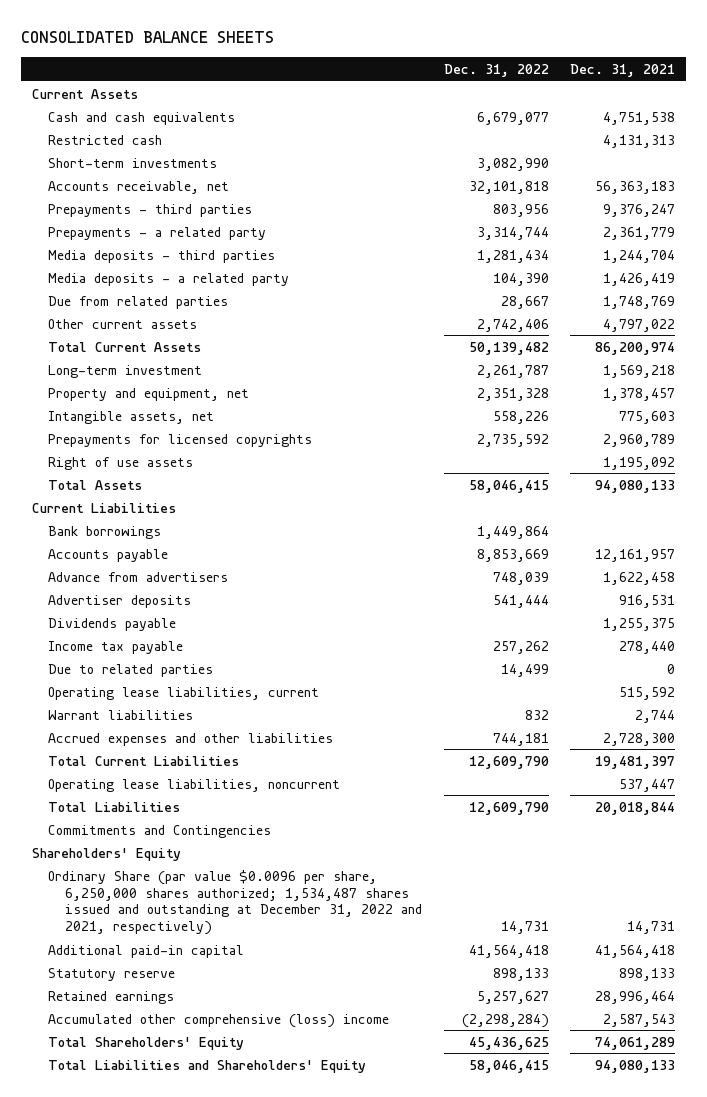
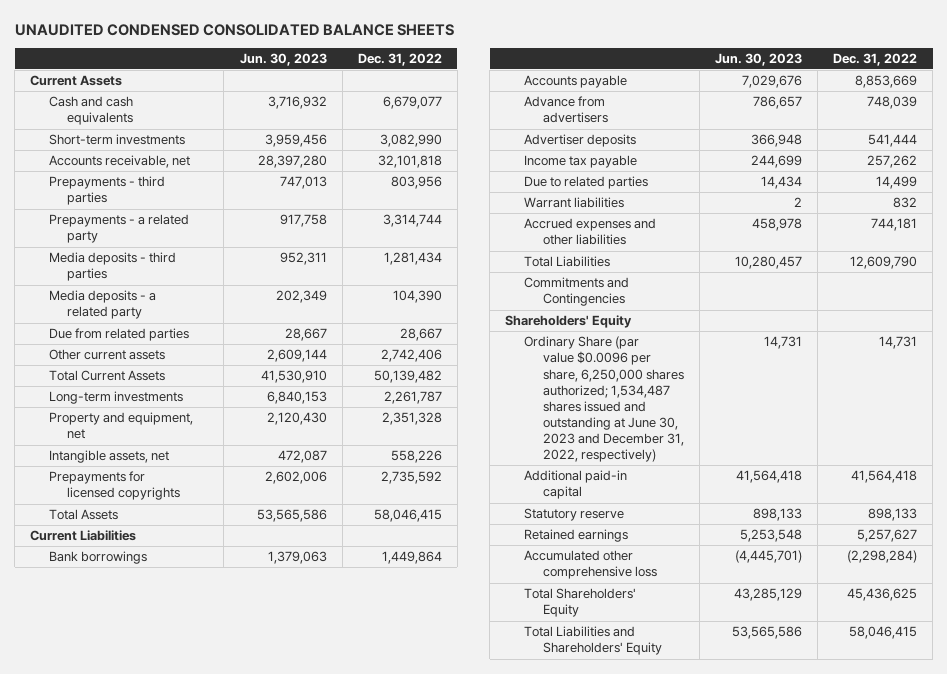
[21,31,275,44] CONSOLIDATED BALANCE SHEETS -> [14,23,454,36] UNAUDITED CONDENSED CONSOLIDATED BALANCE SHEETS
[570,63,676,77] Dec. 31, 2021 -> none
none -> [239,52,327,66] Jun. 30, 2023
[48,134,163,145] Restricted cash -> none
[48,364,203,378] Long-term investment -> [48,391,183,405] Long-term investments
[48,456,194,470] Right of use assets -> none
[48,617,177,631] Dividends payable -> none
[48,686,320,700] Operating lease liabilities, current -> none
[48,755,240,766] Total Current Liabilities -> none
[48,778,341,792] Operating lease liabilities, noncurrent -> none
[48,869,422,936] Ordinary Share (par value $0.0096 per share, 6,250,000 shares authorized; 1,534,487 shares issued and outstanding at December 31, 2022 and 2021, respectively) -> [523,336,684,463] Ordinary Share (par value $0.0096 per share, 6,250,000 shares authorized; 1,534,487 shares issued and outstanding at June 30, 2023 and December 31, 2022, respectively)
[48,1013,390,1028] Accumulated other comprehensive (loss) income -> [523,550,657,580] Accumulated other comprehensive loss

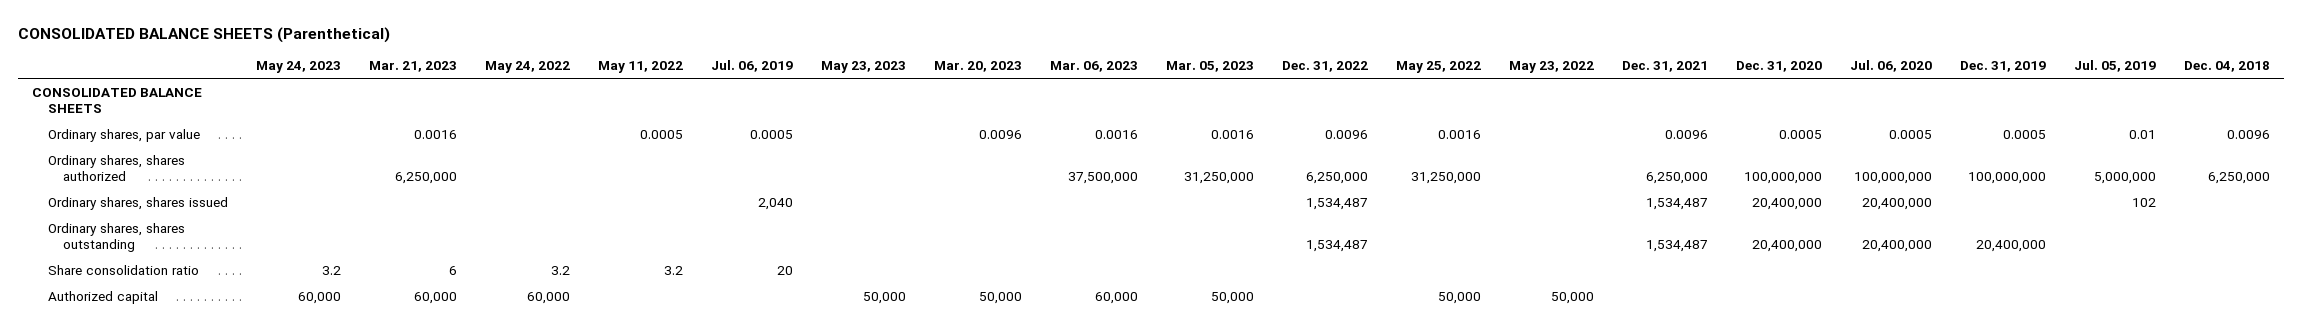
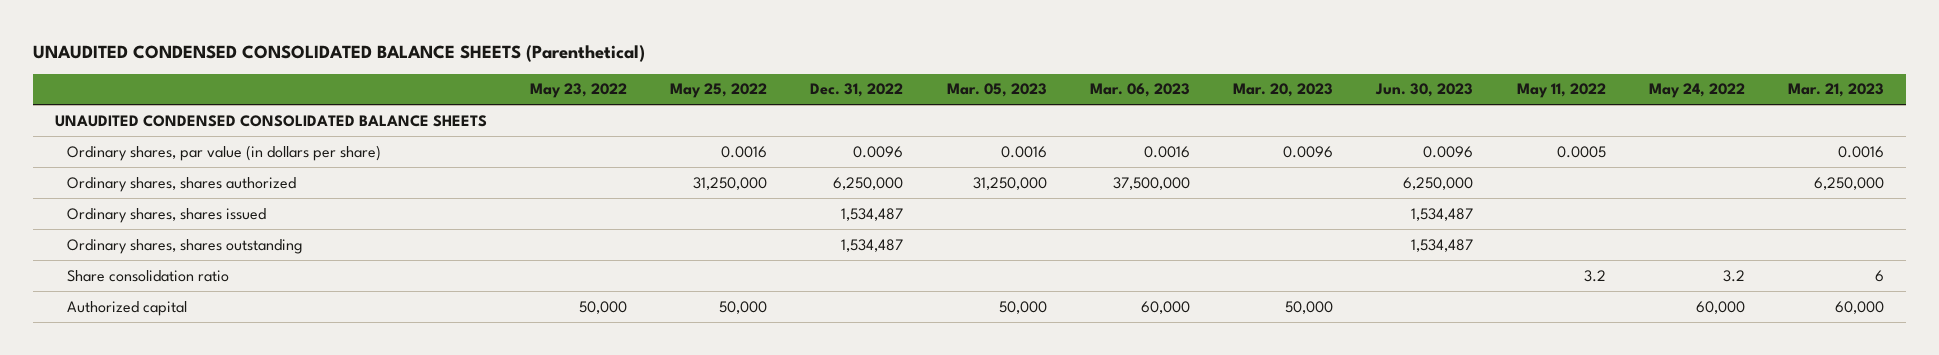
[18,26,391,43] CONSOLIDATED BALANCE SHEETS (Parenthetical) -> [32,44,645,62] UNAUDITED CONDENSED CONSOLIDATED BALANCE SHEETS (Parenthetical)
[255,60,341,73] May 24, 2023 -> none
[710,59,793,72] Jul. 06, 2019 -> none
[820,60,906,73] May 23, 2023 -> none
[1621,60,1708,72] Dec. 31, 2021 -> none
[1735,60,1822,72] Dec. 31, 2020 -> none
[1849,59,1932,72] Jul. 06, 2020 -> none
[1959,60,2046,72] Dec. 31, 2019 -> none
[2073,59,2156,72] Jul. 05, 2019 -> none
[2183,60,2270,72] Dec. 04, 2018 -> none
none -> [1375,83,1474,98] Jun. 30, 2023
[32,87,203,113] CONSOLIDATED BALANCE SHEETS -> [54,114,487,127] UNAUDITED CONDENSED CONSOLIDATED BALANCE SHEETS
[47,128,200,142] Ordinary shares, par value -> [67,144,382,161] Ordinary shares, par value (in dollars per share)

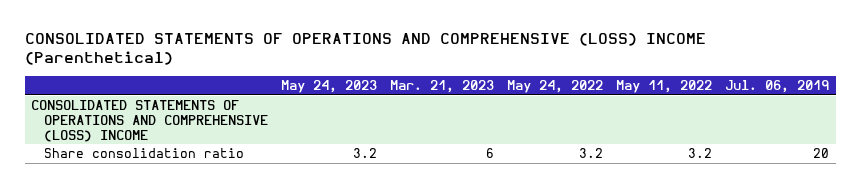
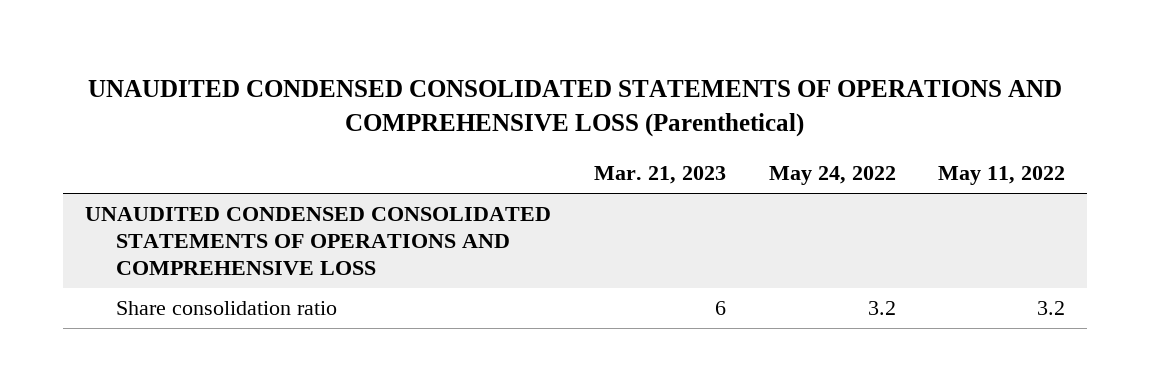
[24,33,706,66] CONSOLIDATED STATEMENTS OF OPERATIONS AND COMPREHENSIVE (LOSS) INCOME (Parenthetical) -> [88,80,1063,138] UNAUDITED CONDENSED CONSOLIDATED STATEMENTS OF OPERATIONS AND COMPREHENSIVE LOSS (Parenthetical)
[281,80,378,94] May 24, 2023 -> none
[725,80,830,94] Jul. 06, 2019 -> none
[31,100,269,142] CONSOLIDATED STATEMENTS OF OPERATIONS AND COMPREHENSIVE (LOSS) INCOME -> [84,207,551,275] UNAUDITED CONDENSED CONSOLIDATED STATEMENTS OF OPERATIONS AND COMPREHENSIVE LOSS

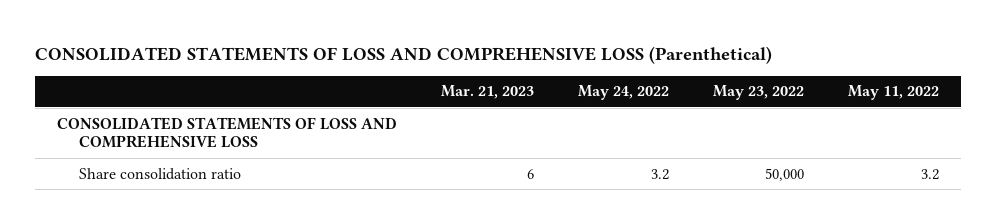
[88,80,1063,138] UNAUDITED CONDENSED CONSOLIDATED STATEMENTS OF OPERATIONS AND COMPREHENSIVE LOSS (Parenthetical) -> [34,45,772,64] CONSOLIDATED STATEMENTS OF LOSS AND COMPREHENSIVE LOSS (Parenthetical)
none -> [712,85,804,101] May 23, 2022
[84,207,551,275] UNAUDITED CONDENSED CONSOLIDATED STATEMENTS OF OPERATIONS AND COMPREHENSIVE LOSS -> [56,116,397,149] CONSOLIDATED STATEMENTS OF LOSS AND COMPREHENSIVE LOSS

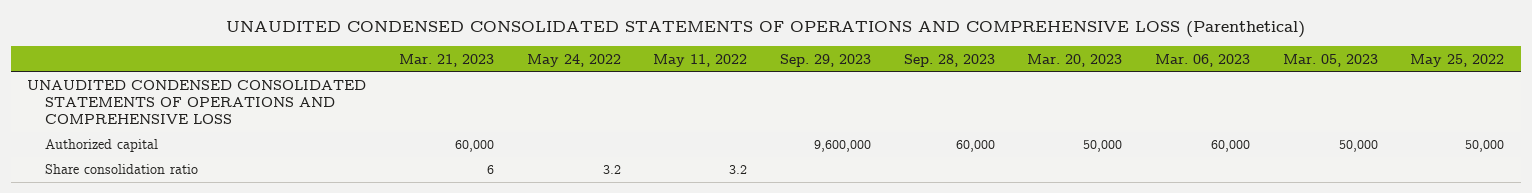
[34,45,772,64] CONSOLIDATED STATEMENTS OF LOSS AND COMPREHENSIVE LOSS (Parenthetical) -> [225,21,1305,39] UNAUDITED CONDENSED CONSOLIDATED STATEMENTS OF OPERATIONS AND COMPREHENSIVE LOSS (Parenthetical)
[712,85,804,101] May 23, 2022 -> none
none -> [780,53,872,67] Sep. 29, 2023
none -> [903,53,995,67] Sep. 28, 2023
none -> [1027,53,1123,67] Mar. 20, 2023
none -> [1155,53,1251,67] Mar. 06, 2023
none -> [1282,53,1378,67] Mar. 05, 2023
none -> [1410,53,1505,67] May 25, 2022
[56,116,397,149] CONSOLIDATED STATEMENTS OF LOSS AND COMPREHENSIVE LOSS -> [27,80,367,124] UNAUDITED CONDENSED CONSOLIDATED STATEMENTS OF OPERATIONS AND COMPREHENSIVE LOSS
none -> [45,139,159,153] Authorized capital

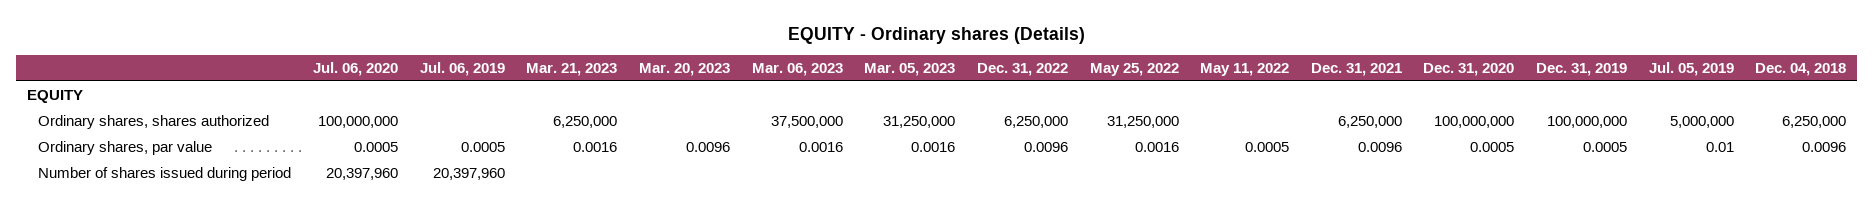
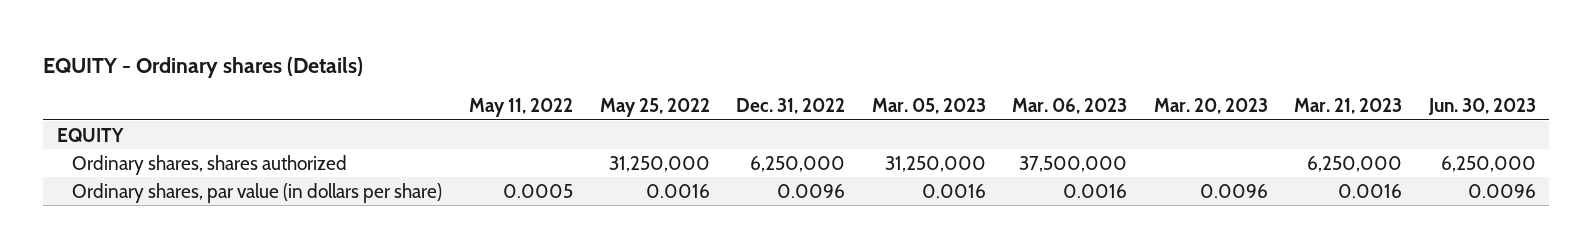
[313,62,399,77] Jul. 06, 2020 -> none
[419,62,505,77] Jul. 06, 2019 -> none
[1310,63,1402,77] Dec. 31, 2021 -> none
[1423,63,1515,77] Dec. 31, 2020 -> none
[1536,63,1628,77] Dec. 31, 2019 -> none
[1648,62,1734,77] Jul. 05, 2019 -> none
[1755,63,1847,77] Dec. 04, 2018 -> none
none -> [1428,98,1537,116] Jun. 30, 2023
[38,167,292,182] Number of shares issued during period -> none
[38,141,213,156] Ordinary shares, par value -> [72,182,443,203] Ordinary shares, par value (in dollars per share)

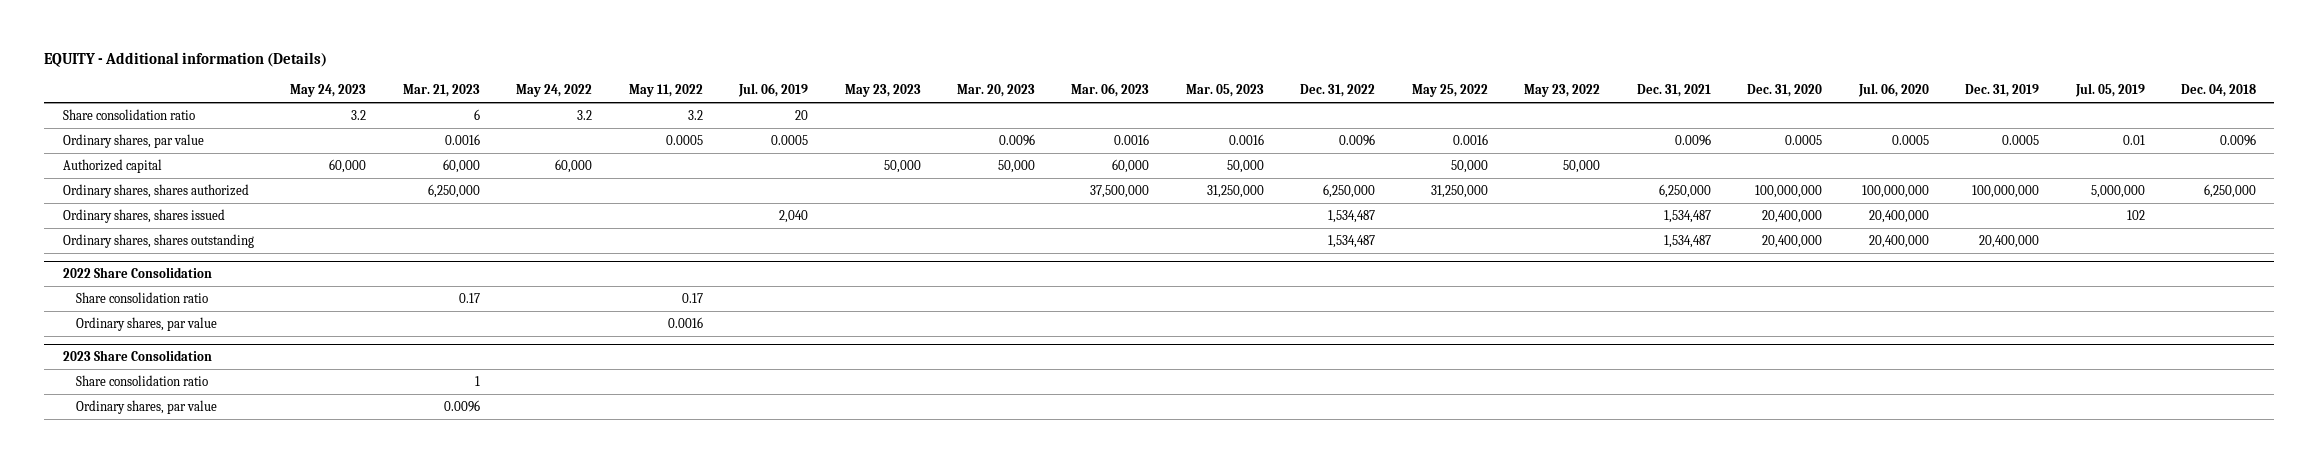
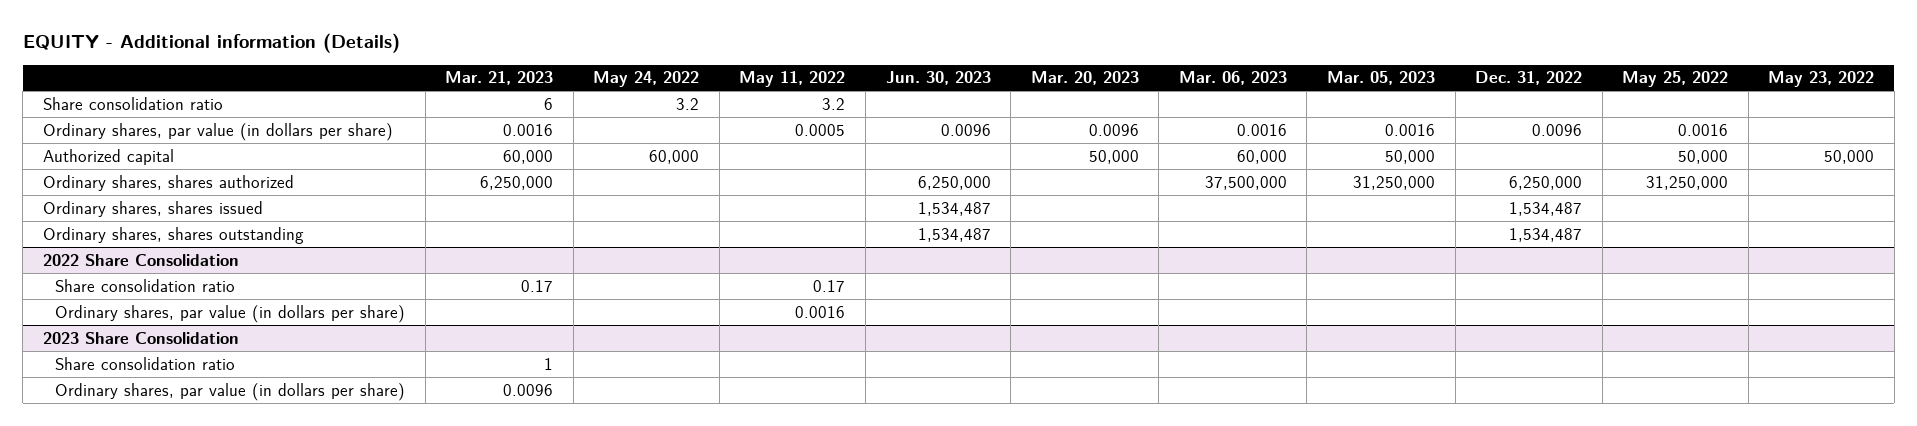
[290,84,367,98] May 24, 2023 -> none
[738,83,809,98] Jul. 06, 2019 -> none
[844,84,921,98] May 23, 2023 -> none
[1636,84,1711,98] Dec. 31, 2021 -> none
[1747,84,1823,98] Dec. 31, 2020 -> none
[1857,83,1929,98] Jul. 06, 2020 -> none
[1965,84,2040,98] Dec. 31, 2019 -> none
[2074,83,2145,98] Jul. 05, 2019 -> none
[2181,84,2257,98] Dec. 04, 2018 -> none
none -> [885,71,991,86] Jun. 30, 2023
[62,133,204,148] Ordinary shares, par value -> [42,122,393,141] Ordinary shares, par value (in dollars per share)
[76,316,218,331] Ordinary shares, par value -> [55,304,406,323] Ordinary shares, par value (in dollars per share)
[76,399,218,414] Ordinary shares, par value -> [55,382,406,401] Ordinary shares, par value (in dollars per share)

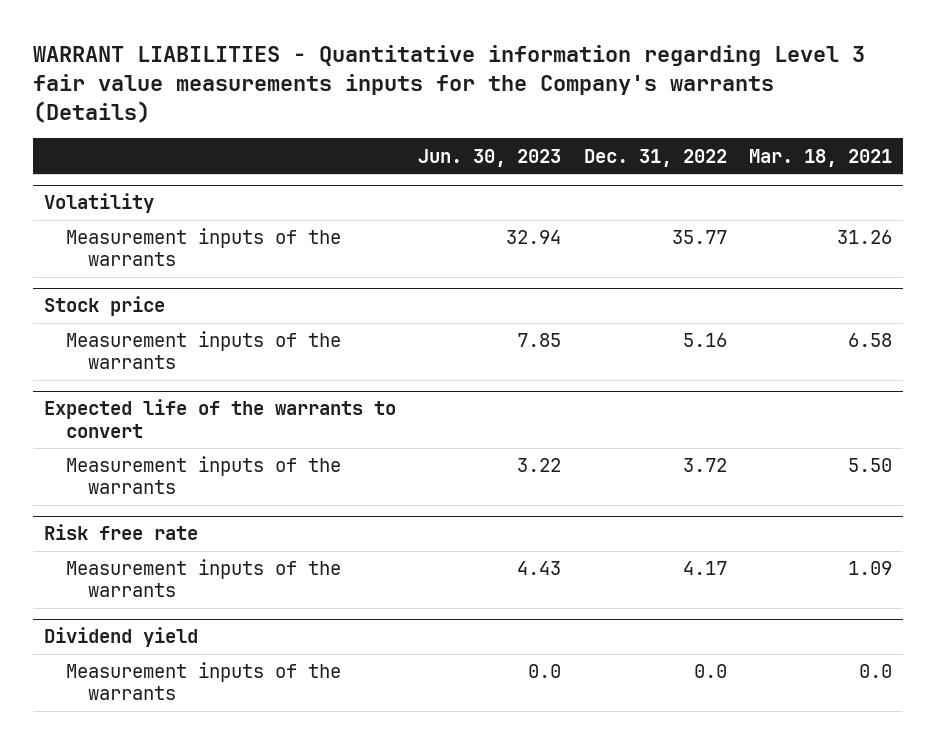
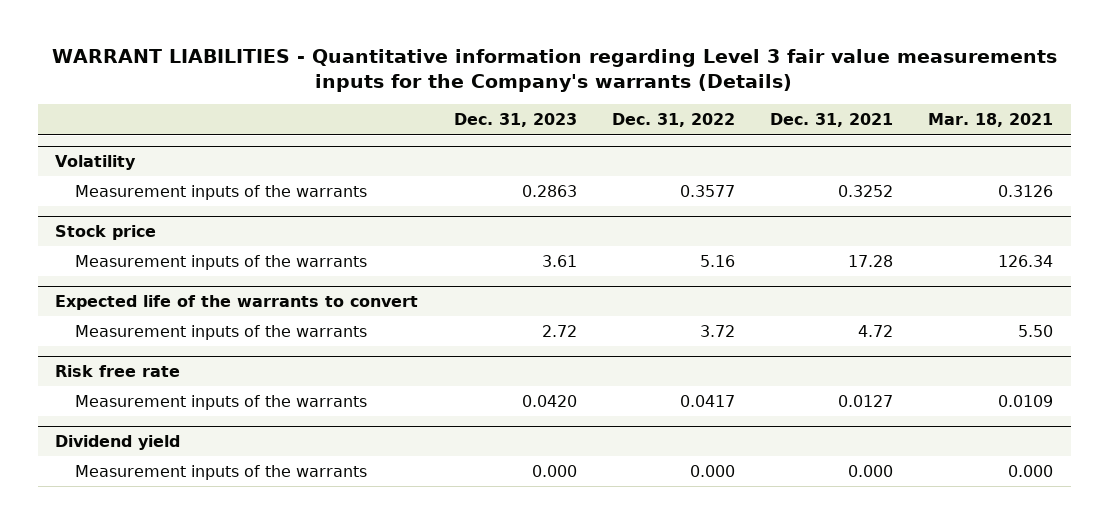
[418,148,562,167] Jun. 30, 2023 -> none
none -> [453,113,577,128] Dec. 31, 2023
none -> [769,113,893,128] Dec. 31, 2021
[671,230,727,245] 35.77 -> [679,185,735,198] 0.3577
[836,230,892,245] 31.26 -> [998,185,1054,198] 0.3126
[847,333,892,348] 6.58 -> [998,255,1054,268] 126.34
[682,561,727,576] 4.17 -> [679,395,735,408] 0.0417
[847,561,892,576] 1.09 -> [998,395,1054,408] 0.0109
[693,664,727,679] 0.0 -> [689,465,735,478] 0.000
[858,664,892,679] 0.0 -> [1008,465,1054,478] 0.000

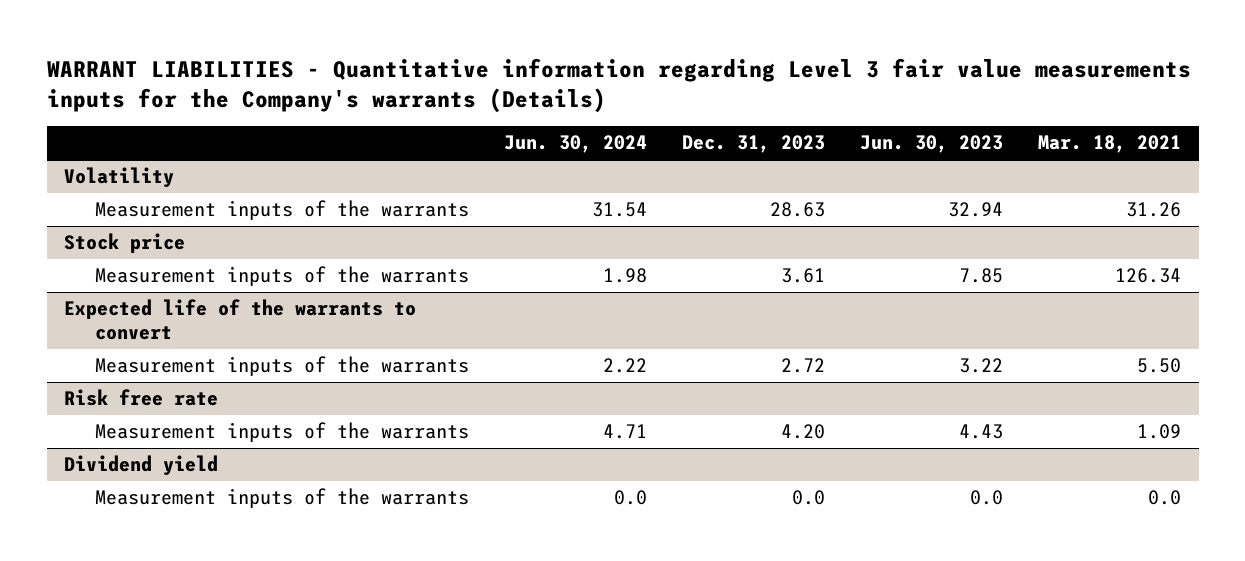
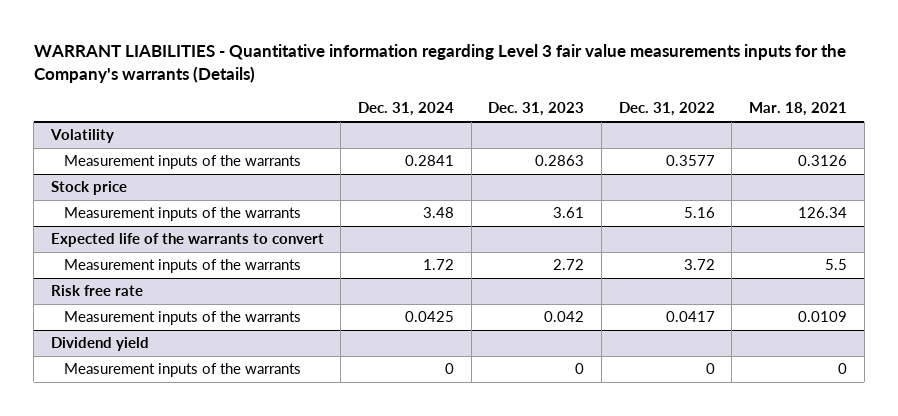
[503,135,647,154] Jun. 30, 2024 -> none
[860,135,1004,154] Jun. 30, 2023 -> none
none -> [358,102,455,117] Dec. 31, 2024
none -> [618,102,715,117] Dec. 31, 2022
[769,202,825,218] 28.63 -> [535,155,585,167] 0.2863
[1126,202,1182,218] 31.26 -> [798,155,848,167] 0.3126
[1137,358,1182,374] 5.50 -> [825,259,848,271] 5.5
[780,424,825,440] 4.20 -> [544,311,585,323] 0.042
[1137,424,1182,440] 1.09 -> [798,311,848,323] 0.0109
[791,490,825,506] 0.0 -> [575,363,585,375] 0
[1148,490,1182,506] 0.0 -> [838,363,848,375] 0

